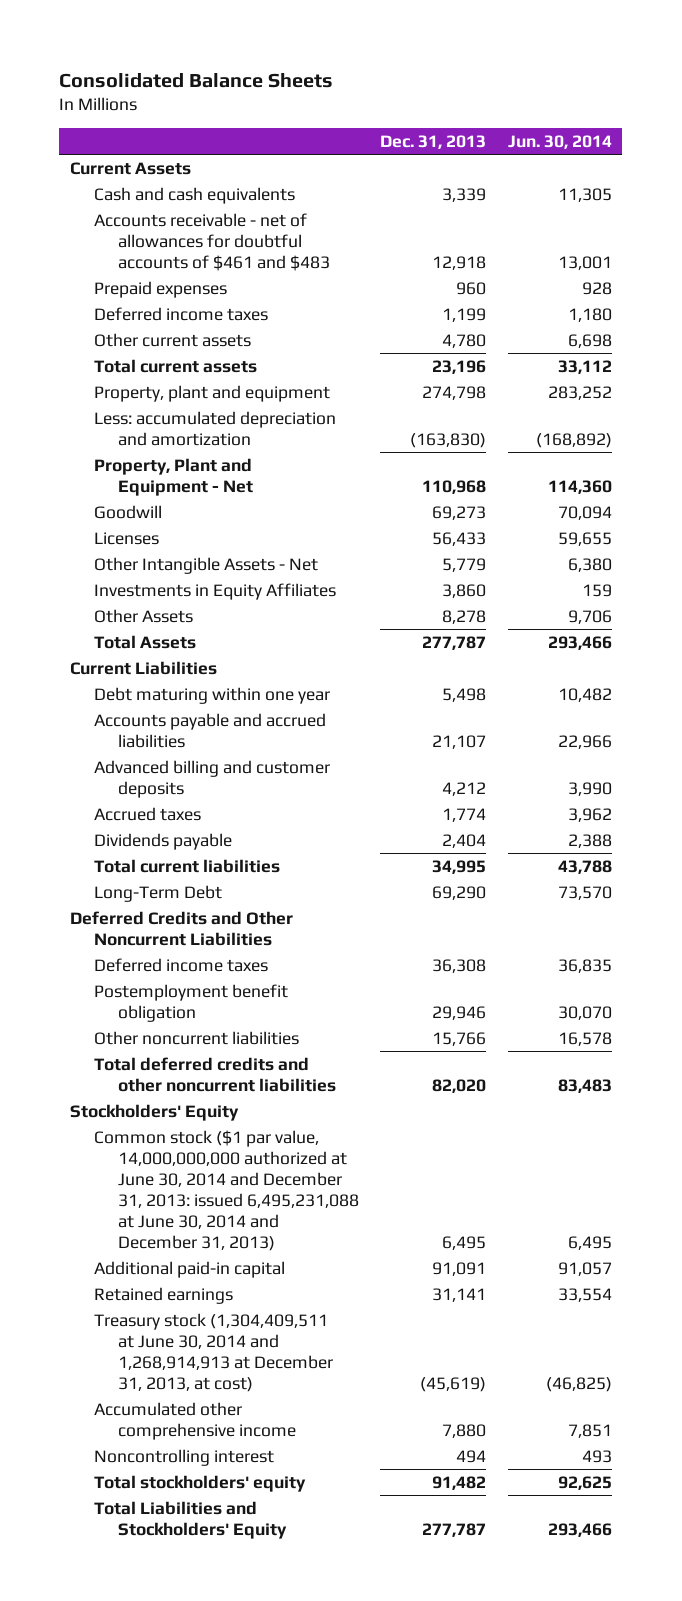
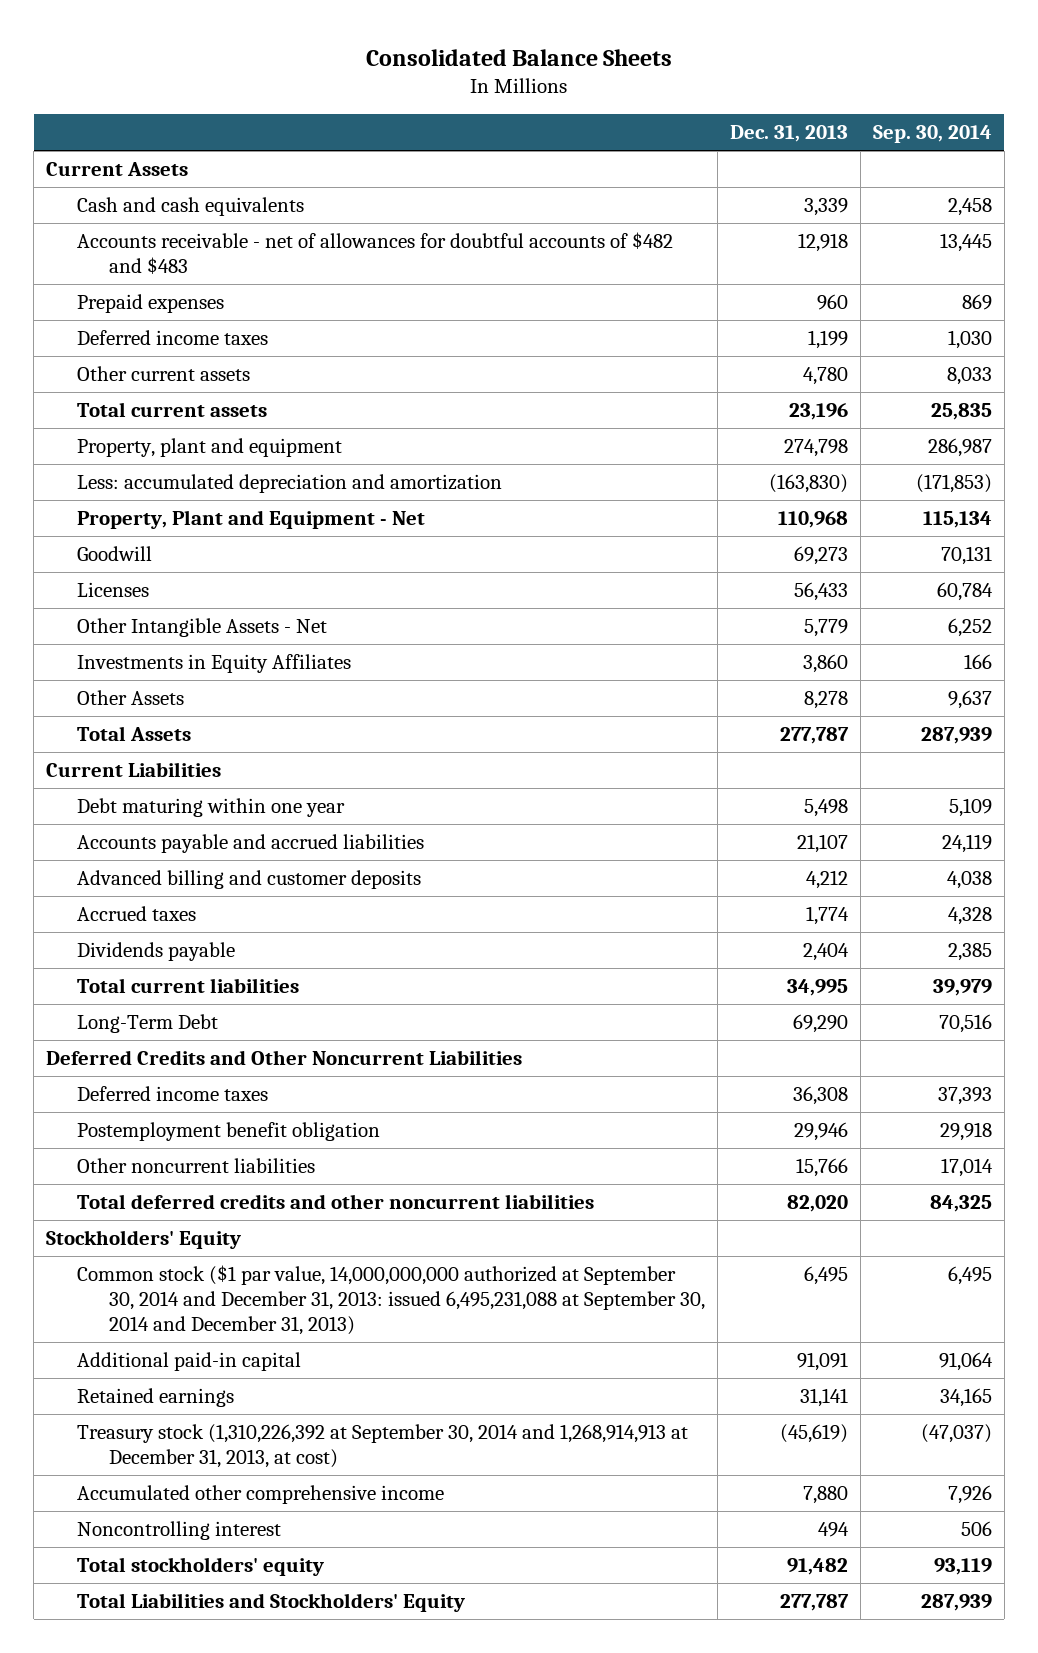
[507,134,612,149] Jun. 30, 2014 -> none
none -> [872,125,992,144] Sep. 30, 2014
[93,212,330,271] Accounts receivable - net of allowances for doubtful accounts of $461 and $483 -> [77,231,674,275] Accounts receivable - net of allowances for doubtful accounts of $482 and $483
[93,1129,359,1252] Common stock ($1 par value, 14,000,000,000 authorized at June 30, 2014 and December 31, 2013: issued 6,495,231,088 at June 30, 2014 and December 31, 2013) -> [77,1264,705,1336] Common stock ($1 par value, 14,000,000,000 authorized at September 30, 2014 and December 31, 2013: issued 6,495,231,088 at September 30, 2014 and December 31, 2013)
[93,1312,333,1392] Treasury stock (1,304,409,511 at June 30, 2014 and 1,268,914,913 at December 31, 2013, at cost) -> [77,1423,689,1469] Treasury stock (1,310,226,392 at September 30, 2014 and 1,268,914,913 at December 31, 2013, at cost)

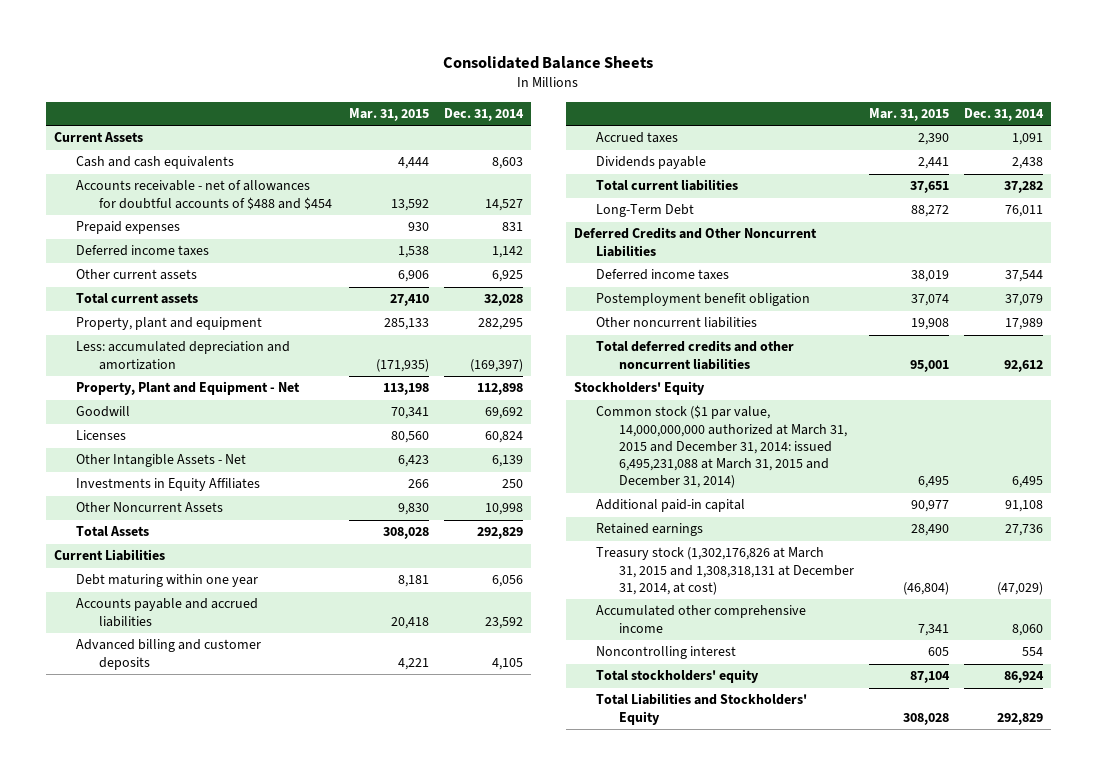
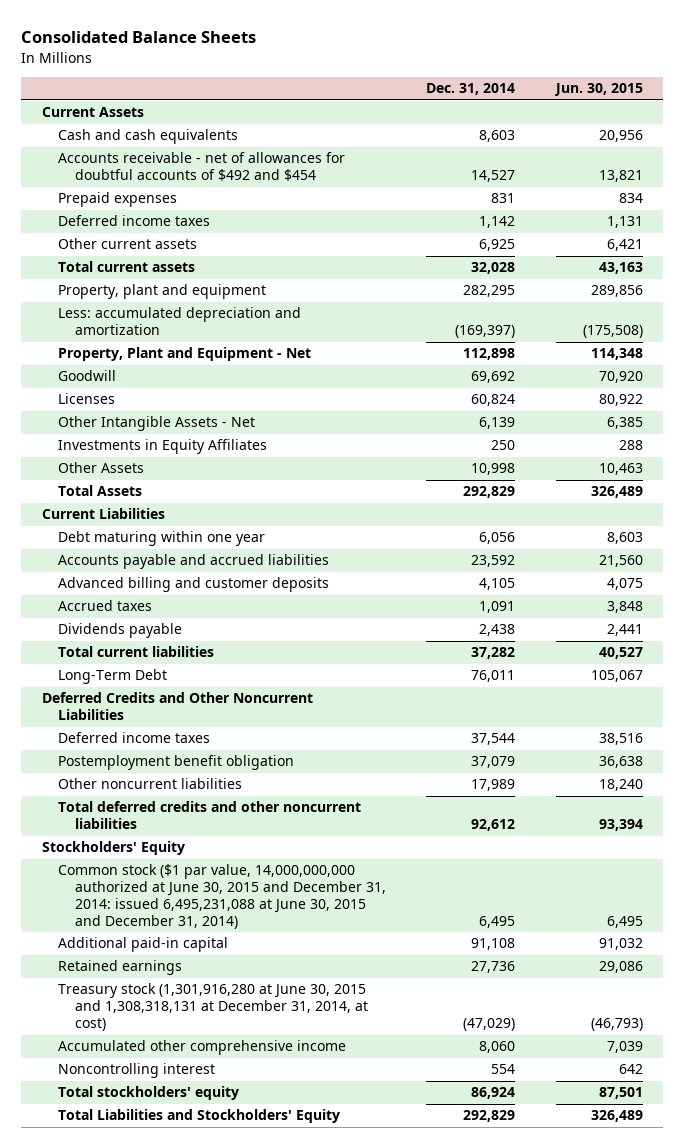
[349,108,430,122] Mar. 31, 2015 -> none
none -> [553,83,643,97] Jun. 30, 2015
[76,180,332,210] Accounts receivable - net of allowances for doubtful accounts of $488 and $454 -> [58,152,346,182] Accounts receivable - net of allowances for doubtful accounts of $492 and $454
[76,502,224,513] Other Noncurrent Assets -> [58,462,145,474] Other Assets
[596,405,847,489] Common stock ($1 par value, 14,000,000,000 authorized at March 31, 2015 and December 31, 2014: issued 6,495,231,088 at March 31, 2015 and December 31, 2014) -> [58,864,386,930] Common stock ($1 par value, 14,000,000,000 authorized at June 30, 2015 and December 31, 2014: issued 6,495,231,088 at June 30, 2015 and December 31, 2014)
[596,547,854,595] Treasury stock (1,302,176,826 at March 31, 2015 and 1,308,318,131 at December 31, 2014, at cost) -> [58,983,368,1032] Treasury stock (1,301,916,280 at June 30, 2015 and 1,308,318,131 at December 31, 2014, at cost)

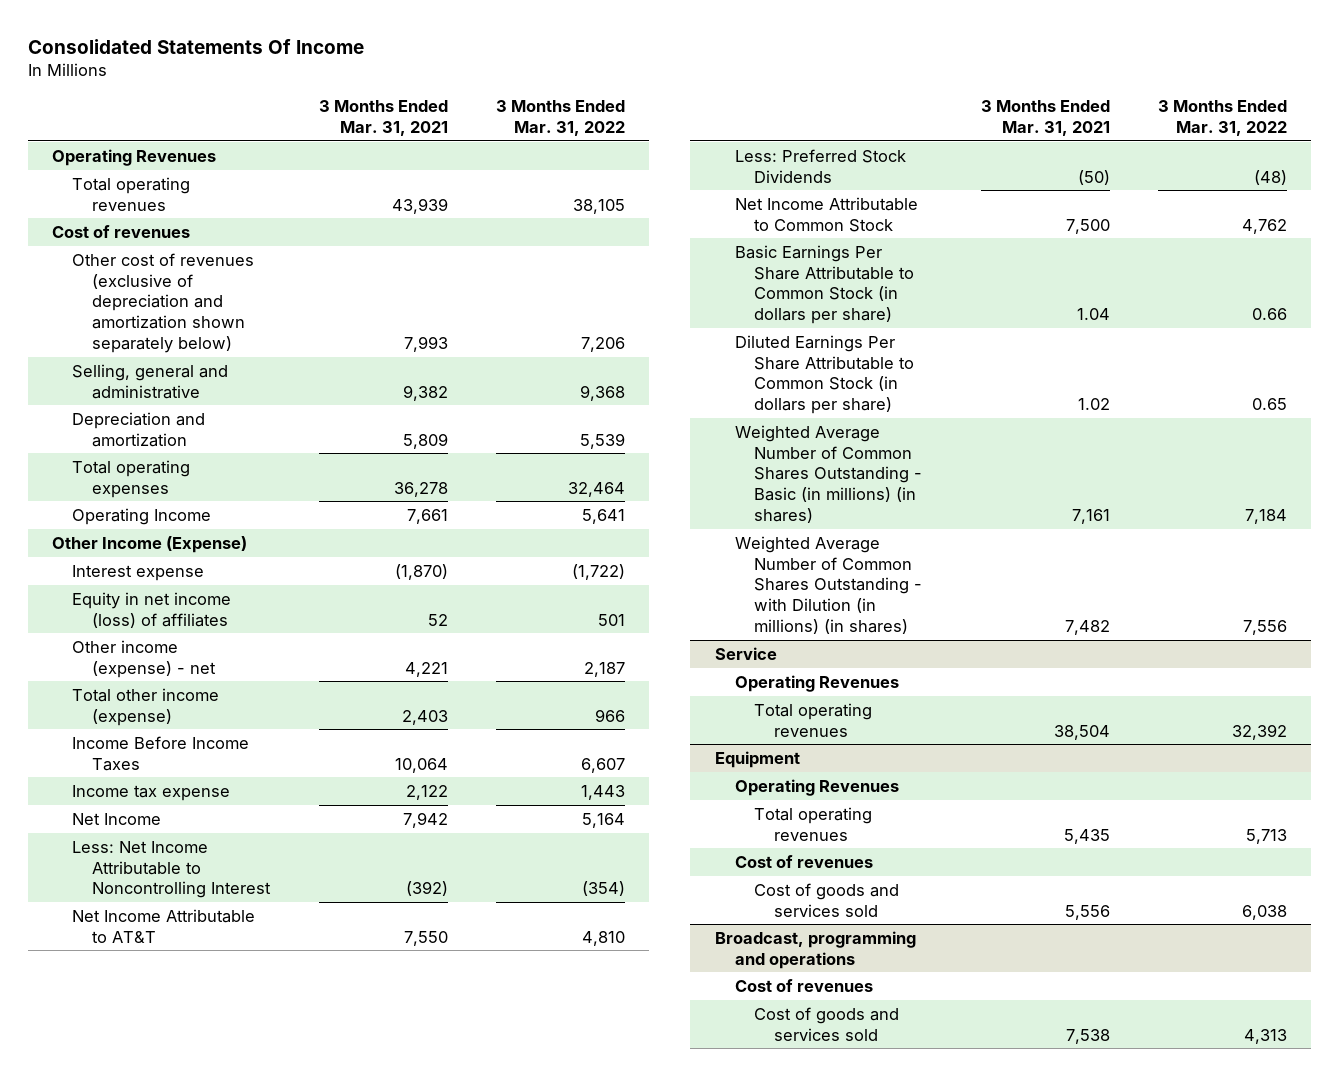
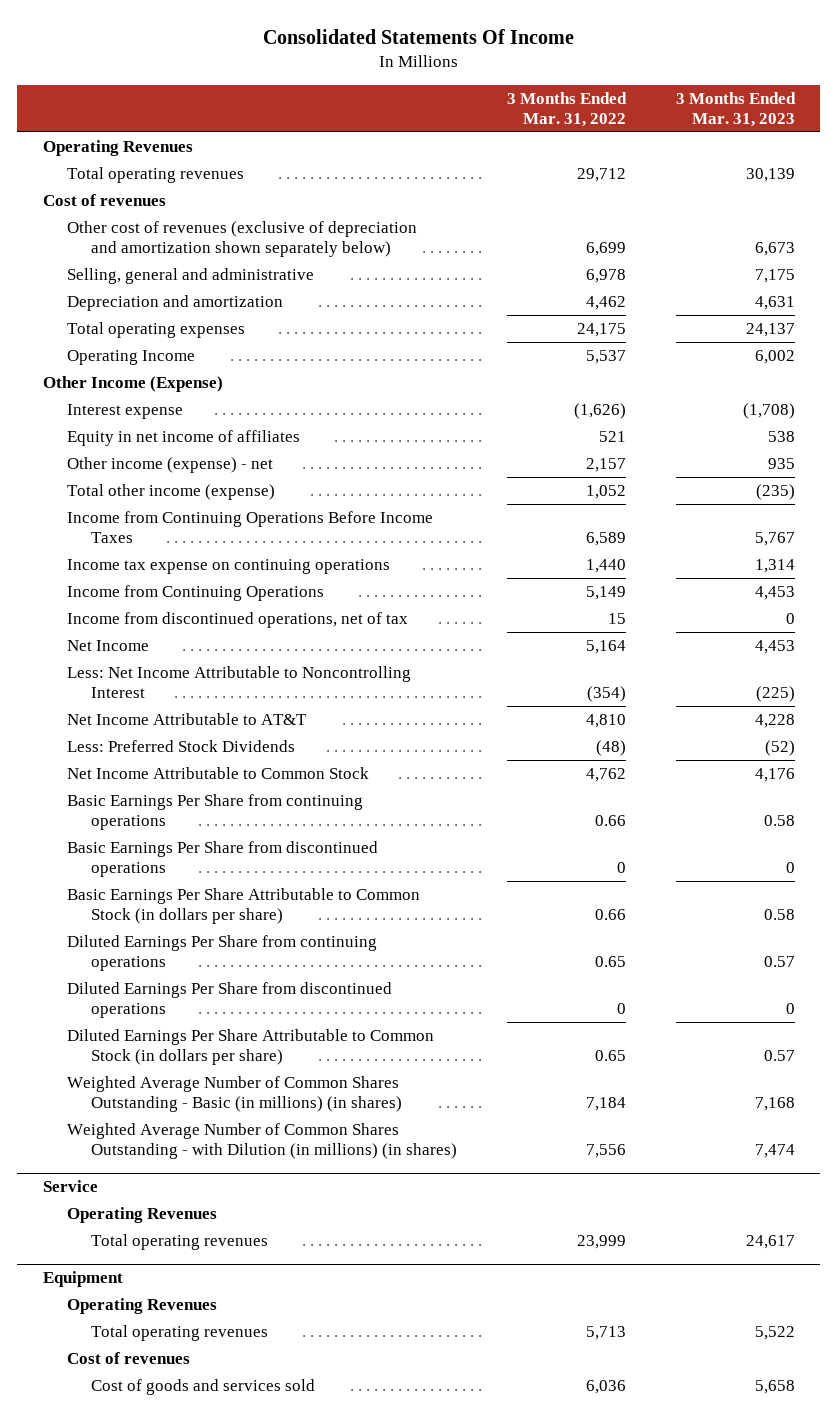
[318,100,448,136] 3 Months Ended Mar. 31, 2021 -> none
none -> [675,91,796,127] 3 Months Ended Mar. 31, 2023
[573,198,626,214] 38,105 -> [576,168,626,183] 29,712
[581,337,626,353] 7,206 -> [585,242,626,257] 6,699
[580,384,626,401] 9,368 -> [585,269,626,284] 6,978
[580,432,626,449] 5,539 -> [585,296,626,311] 4,462
[568,481,626,497] 32,464 -> [576,323,626,338] 24,175
[582,508,626,524] 5,641 -> [585,350,626,365] 5,537
[572,563,626,580] (1,722) -> [573,403,626,420] (1,626)
[72,591,232,628] Equity in net income (loss) of affiliates -> [66,430,300,447] Equity in net income of affiliates
[598,613,626,626] 501 -> [598,431,626,443] 521
[584,661,626,677] 2,187 -> [585,458,626,473] 2,157
[595,708,626,722] 966 -> [585,485,626,500] 1,052
[72,735,250,771] Income Before Income Taxes -> [66,511,433,544] Income from Continuing Operations Before Income Taxes
[581,757,626,773] 6,607 -> [585,532,626,547] 6,589
[72,784,231,801] Income tax expense -> [66,559,390,575] Income tax expense on continuing operations
[581,784,626,800] 1,443 -> [585,559,626,574] 1,440
none -> [66,585,324,602] Income from Continuing Operations
none -> [66,612,408,629] Income from discontinued operations, net of tax
none -> [66,794,363,831] Basic Earnings Per Share from continuing operations
none -> [66,841,378,878] Basic Earnings Per Share from discontinued operations
none -> [66,935,377,972] Diluted Earnings Per Share from continuing operations
none -> [66,982,392,1019] Diluted Earnings Per Share from discontinued operations
[1232,723,1288,740] 32,392 -> [576,1235,626,1250] 23,999
[714,930,916,969] Broadcast, programming and operations -> none
[734,978,873,992] Cost of revenues -> none
[754,1006,900,1041] Cost of goods and services sold -> none
[1242,904,1288,920] 6,038 -> [585,1380,626,1395] 6,036

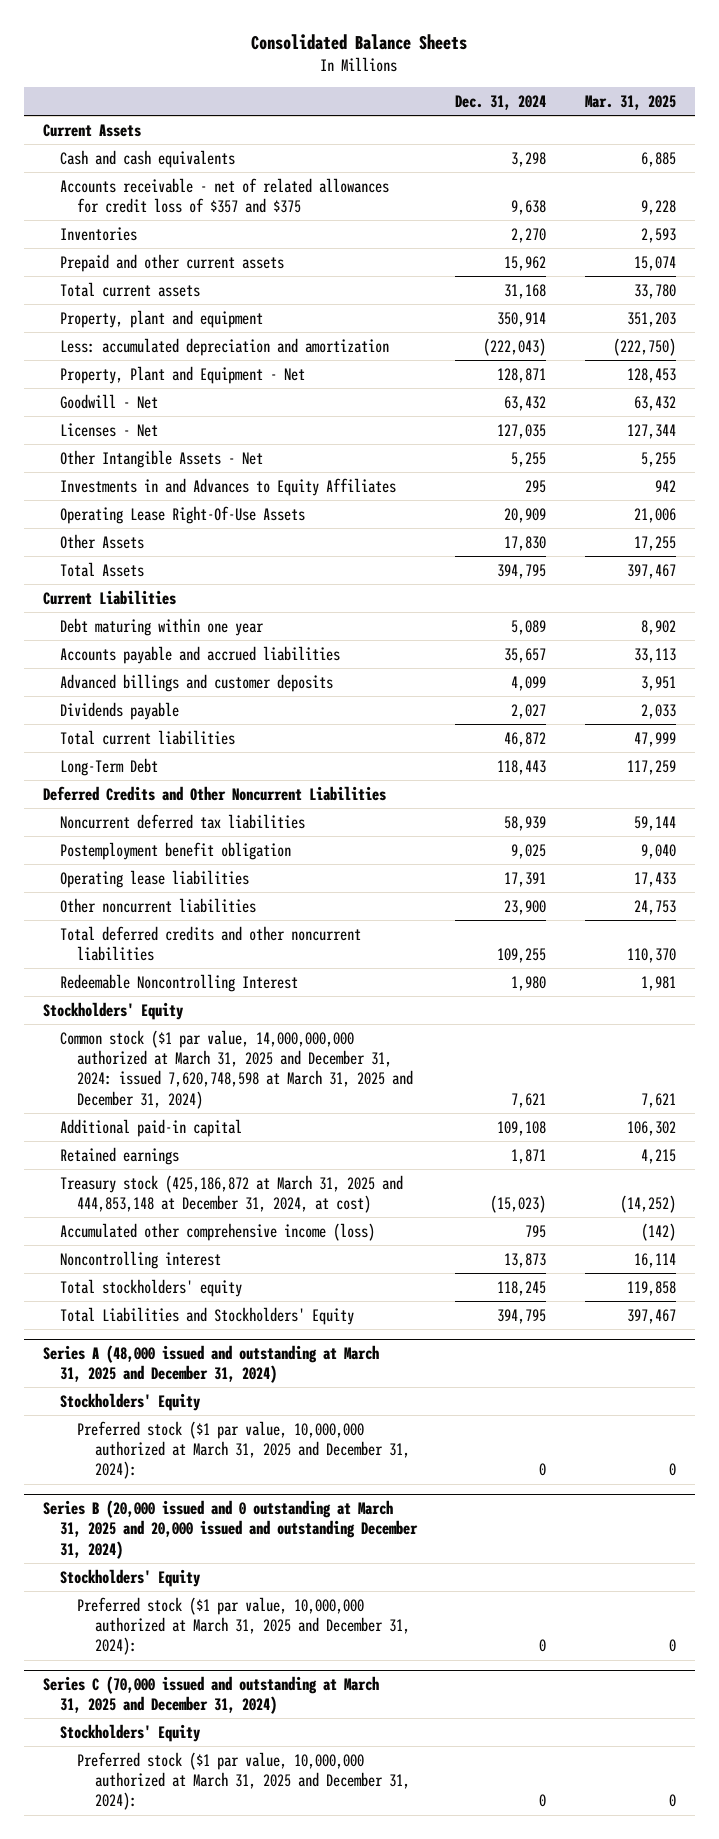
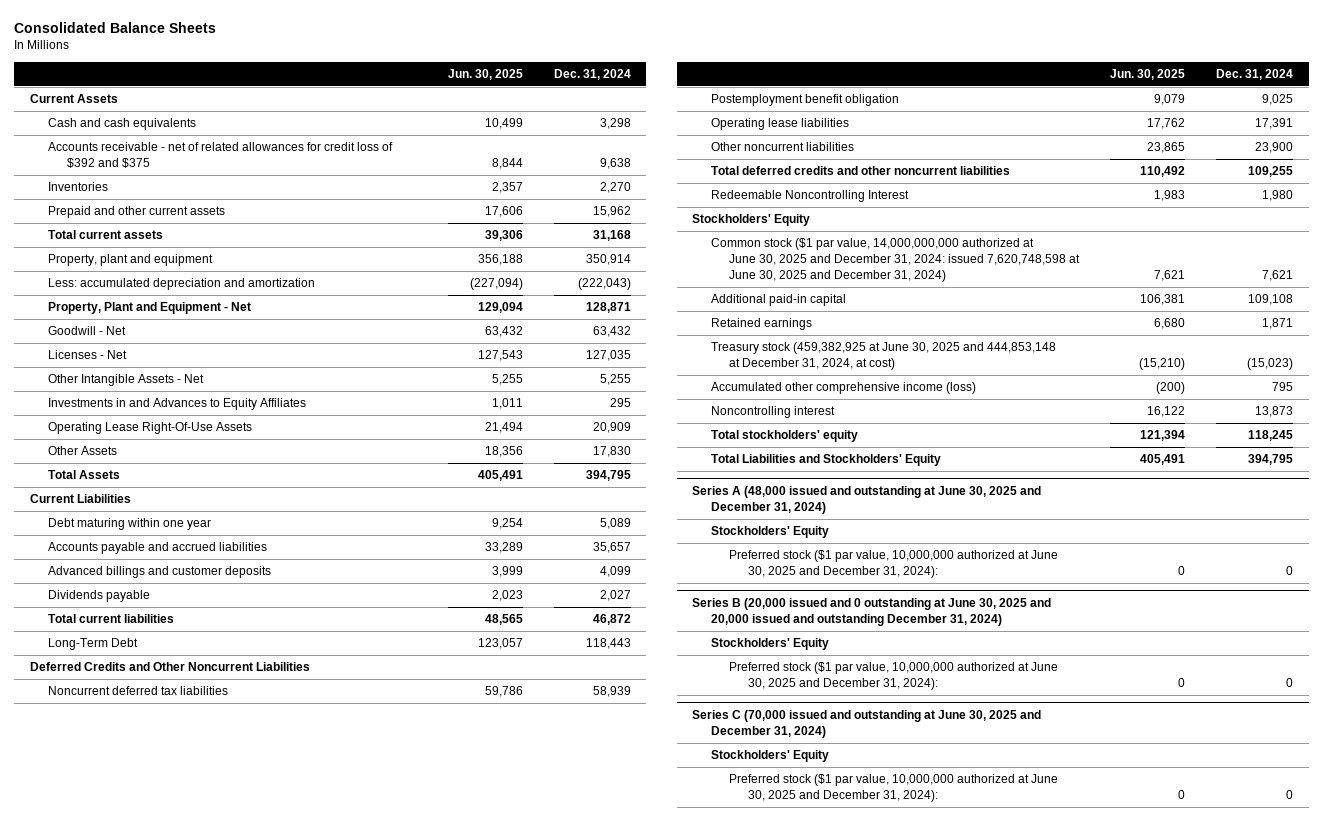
[584,95,676,111] Mar. 31, 2025 -> none
none -> [447,68,523,80] Jun. 30, 2025
[60,177,390,214] Accounts receivable - net of related allowances for credit loss of $357 and $375 -> [48,142,394,169] Accounts receivable - net of related allowances for credit loss of $392 and $375
[60,1029,414,1109] Common stock ($1 par value, 14,000,000,000 authorized at March 31, 2025 and December 31, 2024: issued 7,620,748,598 at March 31, 2025 and December 31, 2024) -> [710,238,1081,282] Common stock ($1 par value, 14,000,000,000 authorized at June 30, 2025 and December 31, 2024: issued 7,620,748,598 at June 30, 2025 and December 31, 2024)
[60,1174,404,1214] Treasury stock (425,186,872 at March 31, 2025 and 444,853,148 at December 31, 2024, at cost) -> [710,342,1056,371] Treasury stock (459,382,925 at June 30, 2025 and 444,853,148 at December 31, 2024, at cost)
[42,1344,379,1384] Series A (48,000 issued and outstanding at March 31, 2025 and December 31, 2024) -> [692,486,1042,515] Series A (48,000 issued and outstanding at June 30, 2025 and December 31, 2024)
[77,1420,410,1480] Preferred stock ($1 par value, 10,000,000 authorized at March 31, 2025 and December 31, 2024): -> [729,550,1059,579] Preferred stock ($1 par value, 10,000,000 authorized at June 30, 2025 and December 31, 2024):
[42,1499,419,1559] Series B (20,000 issued and 0 outstanding at March 31, 2025 and 20,000 issued and outstanding December 31, 2024) -> [692,598,1052,627] Series B (20,000 issued and 0 outstanding at June 30, 2025 and 20,000 issued and outstanding December 31, 2024)
[77,1596,410,1656] Preferred stock ($1 par value, 10,000,000 authorized at March 31, 2025 and December 31, 2024): -> [729,662,1059,691] Preferred stock ($1 par value, 10,000,000 authorized at June 30, 2025 and December 31, 2024):
[42,1675,379,1715] Series C (70,000 issued and outstanding at March 31, 2025 and December 31, 2024) -> [692,710,1042,739] Series C (70,000 issued and outstanding at June 30, 2025 and December 31, 2024)
[77,1751,410,1811] Preferred stock ($1 par value, 10,000,000 authorized at March 31, 2025 and December 31, 2024): -> [729,774,1059,803] Preferred stock ($1 par value, 10,000,000 authorized at June 30, 2025 and December 31, 2024):

